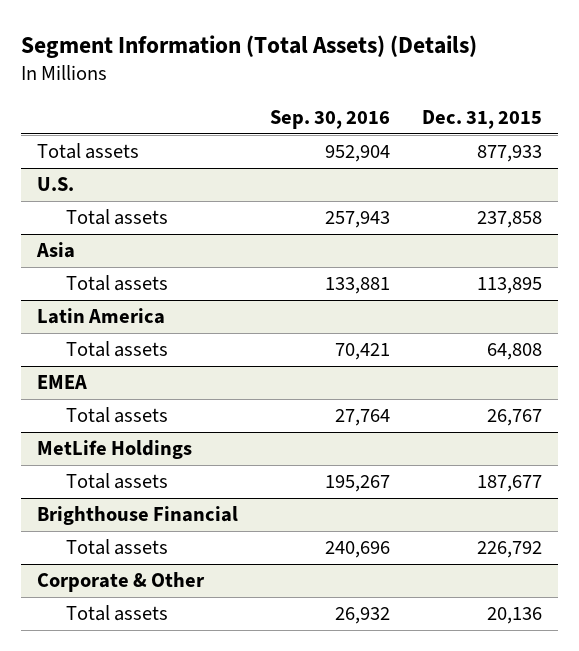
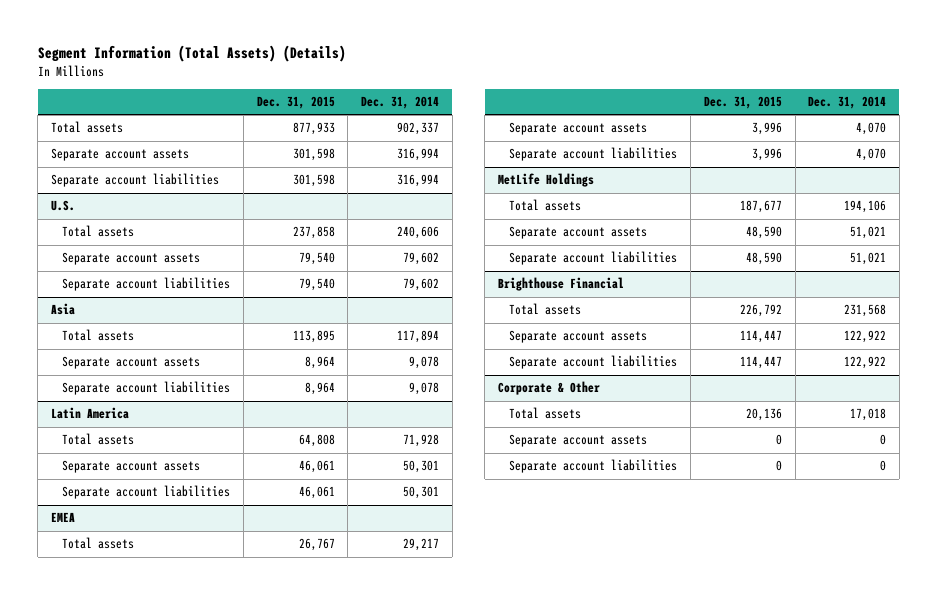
[270,109,391,129] Sep. 30, 2016 -> none
none -> [361,96,440,110] Dec. 31, 2014
none -> [51,148,190,162] Separate account assets
none -> [51,173,220,188] Separate account liabilities
none -> [62,252,201,266] Separate account assets
none -> [62,277,231,292] Separate account liabilities
none -> [62,356,201,370] Separate account assets
none -> [62,381,231,396] Separate account liabilities
none -> [62,460,201,474] Separate account assets
none -> [62,485,231,500] Separate account liabilities
none -> [509,122,648,136] Separate account assets
none -> [509,147,678,162] Separate account liabilities
none -> [509,226,648,240] Separate account assets
none -> [509,251,678,266] Separate account liabilities
none -> [509,330,648,344] Separate account assets
none -> [509,355,678,370] Separate account liabilities
none -> [509,434,648,448] Separate account assets
none -> [509,459,678,474] Separate account liabilities

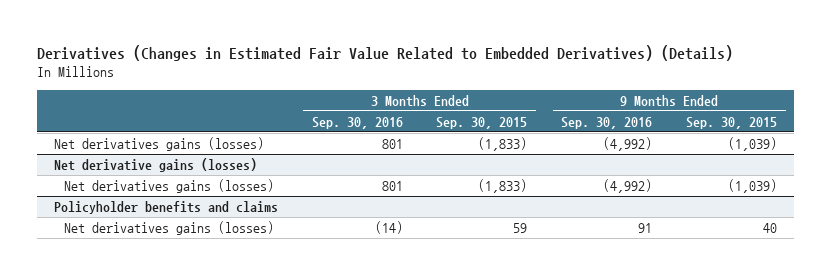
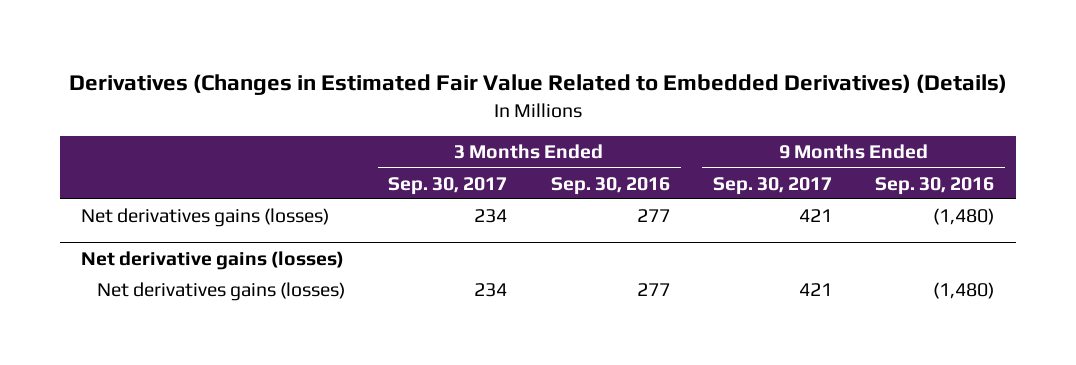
[436,116,528,129] Sep. 30, 2015 -> none
[686,116,778,129] Sep. 30, 2015 -> none
none -> [388,176,508,195] Sep. 30, 2017
none -> [713,176,833,195] Sep. 30, 2017
[381,138,403,149] 801 -> [636,209,670,223] 277
[603,136,653,151] (4,992) -> [933,208,995,226] (1,480)
[53,200,278,214] Policyholder benefits and claims -> none
[64,220,275,235] Net derivatives gains (losses) -> none
[381,180,403,191] 801 -> [636,283,670,297] 277
[603,178,653,193] (4,992) -> [933,282,995,300] (1,480)

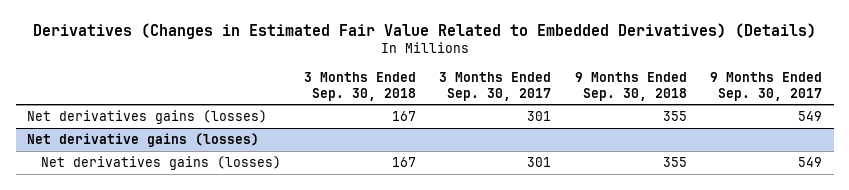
[550,176,670,195] Sep. 30, 2016 -> none
[875,176,995,195] Sep. 30, 2016 -> none
none -> [304,72,417,101] 3 Months Ended Sep. 30, 2018
none -> [574,72,687,101] 9 Months Ended Sep. 30, 2018
[474,209,508,224] 234 -> [527,111,552,122] 301
[799,209,833,223] 421 -> [797,111,822,122] 549
[474,283,508,298] 234 -> [527,157,552,168] 301
[799,283,833,297] 421 -> [797,157,822,168] 549

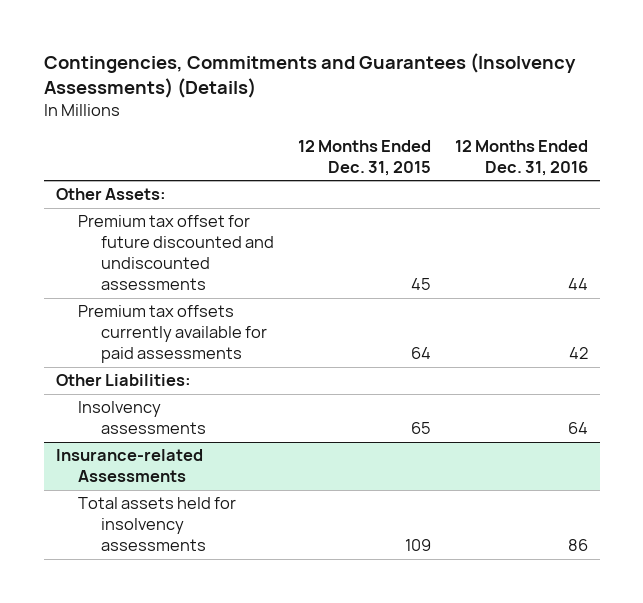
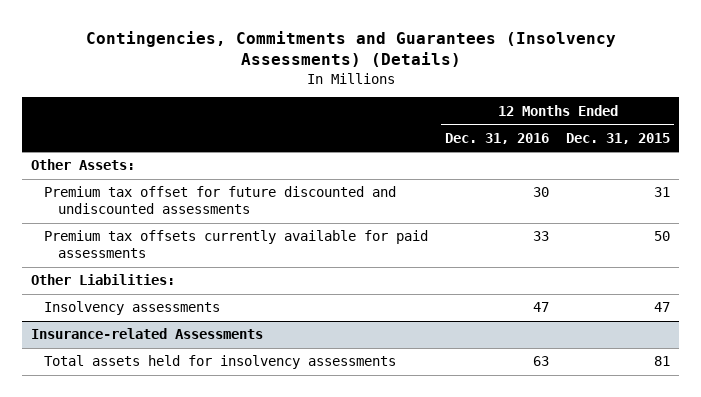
[410,278,431,291] 45 -> [654,187,671,198] 31
[567,278,588,291] 44 -> [533,187,550,198] 30
[410,347,431,360] 64 -> [654,231,671,242] 50
[568,347,588,360] 42 -> [533,231,550,242] 33
[410,422,431,435] 65 -> [654,302,671,313] 47
[567,422,588,435] 64 -> [533,302,550,313] 47
[404,539,431,552] 109 -> [654,356,671,367] 81
[567,539,588,552] 86 -> [533,356,550,367] 63

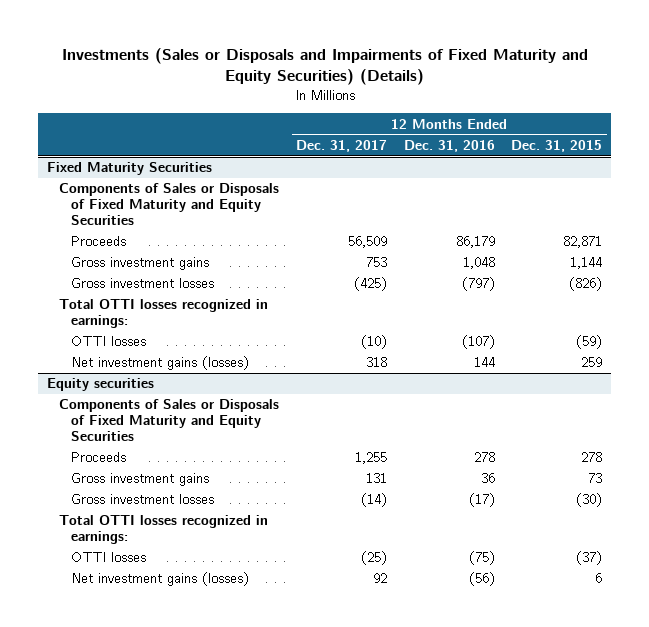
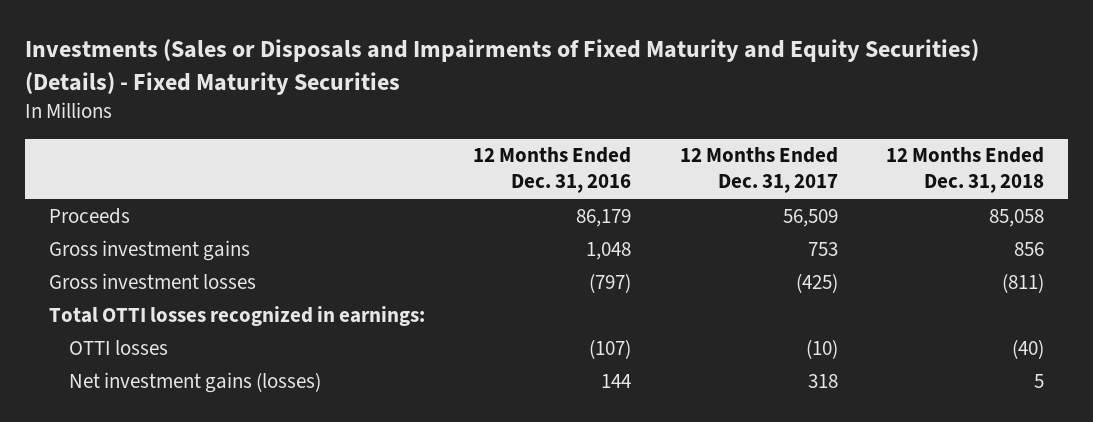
[61,47,588,86] Investments (Sales or Disposals and Impairments of Fixed Maturity and Equity Securities) (Details) -> [24,39,979,95] Investments (Sales or Disposals and Impairments of Fixed Maturity and Equity Securities) (Details) - Fixed Maturity Securities
[511,140,603,153] Dec. 31, 2015 -> none
none -> [885,147,1044,194] 12 Months Ended Dec. 31, 2018
[46,162,212,176] Fixed Maturity Securities -> none
[58,183,279,226] Components of Sales or Disposals of Fixed Maturity and Equity Securities -> none
[46,378,154,392] Equity securities -> none
[58,399,279,442] Components of Sales or Disposals of Fixed Maturity and Equity Securities -> none
[71,452,127,463] Proceeds -> none
[71,473,210,487] Gross investment gains -> none
[71,494,215,505] Gross investment losses -> none
[58,515,268,545] Total OTTI losses recognized in earnings: -> none
[71,552,147,563] OTTI losses -> none
[71,572,250,587] Net investment gains (losses) -> none

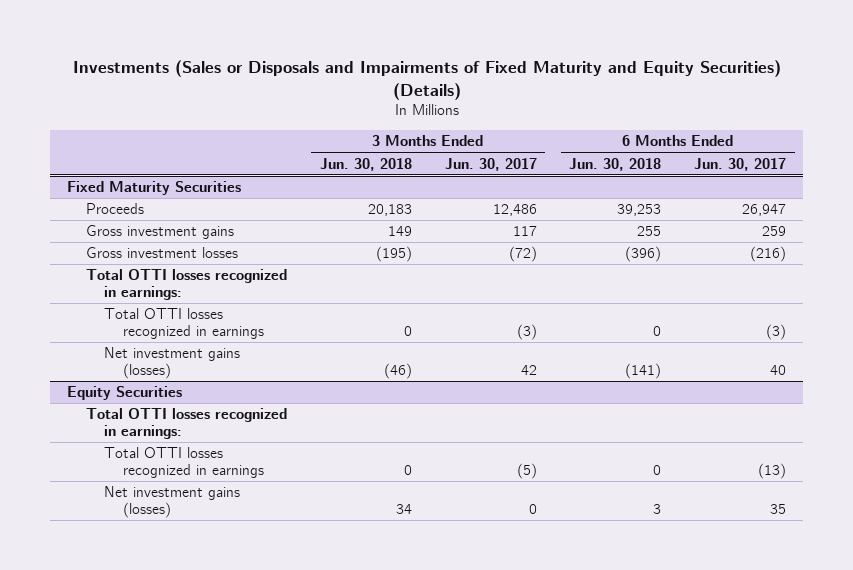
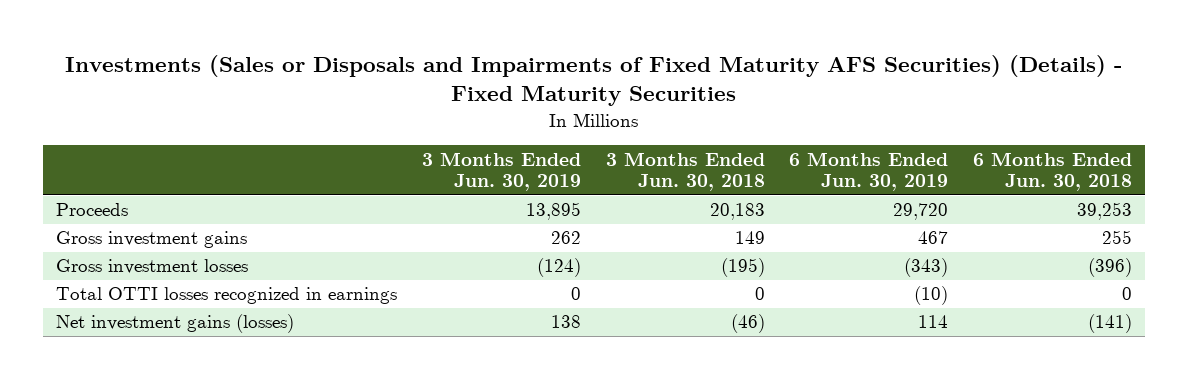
[72,60,781,100] Investments (Sales or Disposals and Impairments of Fixed Maturity and Equity Securities) (Details) -> [65,55,1123,107] Investments (Sales or Disposals and Impairments of Fixed Maturity AFS Securities) (Details) - Fixed Maturity Securities
[444,157,537,171] Jun. 30, 2017 -> none
[694,157,787,171] Jun. 30, 2017 -> none
none -> [421,151,581,192] 3 Months Ended Jun. 30, 2019
none -> [789,151,949,192] 6 Months Ended Jun. 30, 2019
[66,181,241,196] Fixed Maturity Securities -> none
[85,269,287,301] Total OTTI losses recognized in earnings: -> none
[66,386,182,401] Equity Securities -> none
[85,408,287,440] Total OTTI losses recognized in earnings: -> none
[104,447,265,479] Total OTTI losses recognized in earnings -> none
[104,486,241,519] Net investment gains (losses) -> none

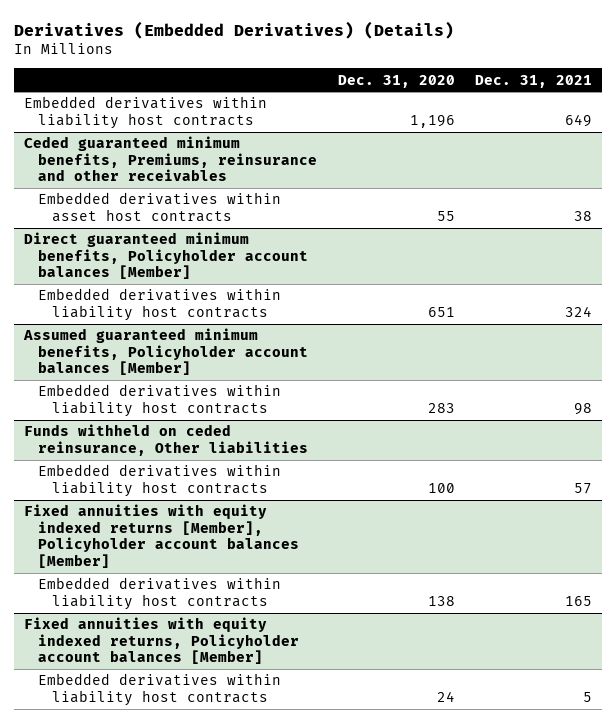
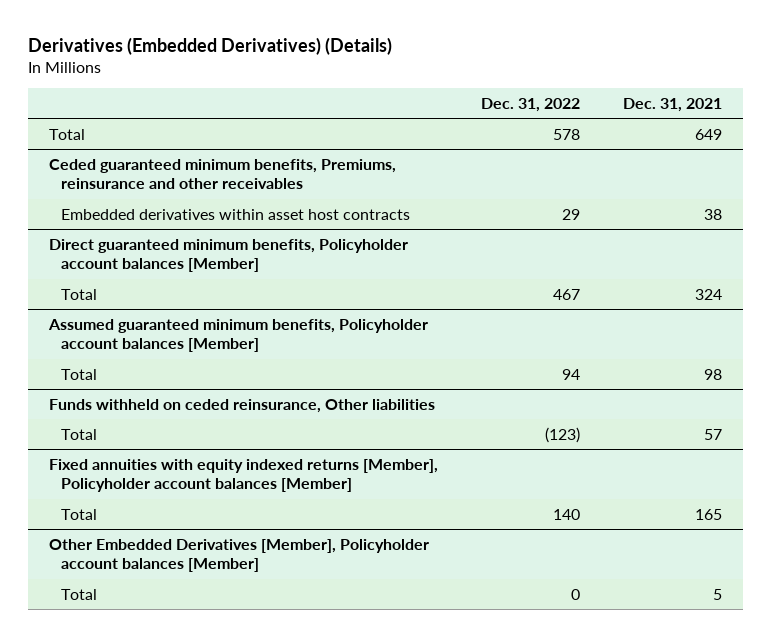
[337,74,455,88] Dec. 31, 2020 -> none
none -> [480,97,580,112] Dec. 31, 2022
[24,96,268,129] Embedded derivatives within liability host contracts -> [48,128,85,140] Total
[38,288,282,321] Embedded derivatives within liability host contracts -> [61,288,98,300] Total
[38,384,282,417] Embedded derivatives within liability host contracts -> [61,368,98,380] Total
[38,464,282,497] Embedded derivatives within liability host contracts -> [61,428,98,440] Total
[24,617,300,665] Fixed annuities with equity indexed returns, Policyholder account balances [Member] -> none
[38,577,282,610] Embedded derivatives within liability host contracts -> [61,508,98,520] Total
none -> [48,538,429,573] Other Embedded Derivatives [Member], Policyholder account balances [Member]
[38,673,282,706] Embedded derivatives within liability host contracts -> [61,588,98,600] Total

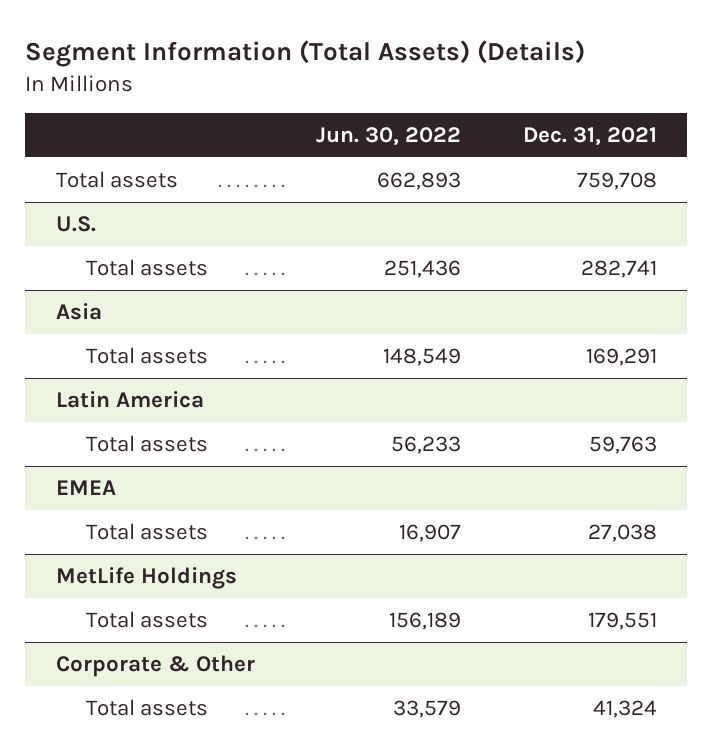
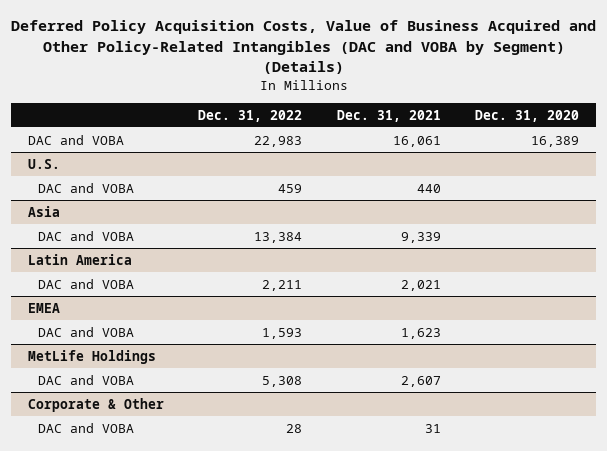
[24,40,585,68] Segment Information (Total Assets) (Details) -> [10,20,596,75] Deferred Policy Acquisition Costs, Value of Business Acquired and Other Policy-Related Intangibles (DAC and VOBA by Segment) (Details)
[316,127,462,147] Jun. 30, 2022 -> none
none -> [198,109,303,122] Dec. 31, 2022
none -> [475,109,580,122] Dec. 31, 2020
[55,170,178,188] Total assets -> none
none -> [27,134,124,145] DAC and VOBA
[86,258,209,276] Total assets -> none
none -> [38,182,135,193] DAC and VOBA
[86,346,209,364] Total assets -> none
none -> [38,230,135,241] DAC and VOBA
[86,434,209,452] Total assets -> none
none -> [38,278,135,289] DAC and VOBA
[86,522,209,540] Total assets -> none
none -> [38,326,135,337] DAC and VOBA
[86,610,209,628] Total assets -> none
none -> [38,374,135,385] DAC and VOBA
[86,698,209,716] Total assets -> none
none -> [38,422,135,433] DAC and VOBA

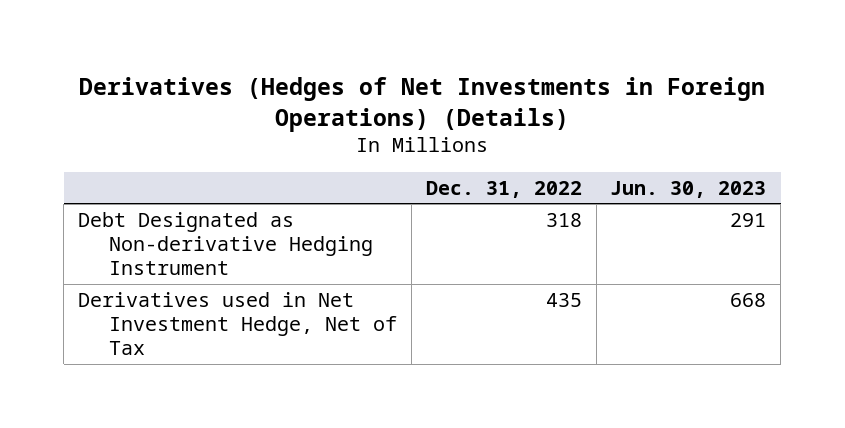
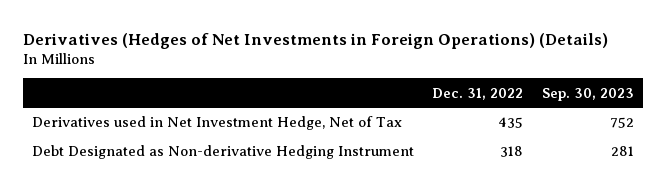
[610,181,767,199] Jun. 30, 2023 -> none
none -> [541,87,634,101] Sep. 30, 2023
[78,211,374,276] Debt Designated as Non-derivative Hedging Instrument -> [31,145,414,160] Debt Designated as Non-derivative Hedging Instrument

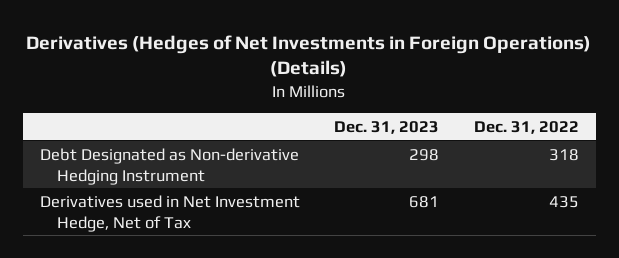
[541,87,634,101] Sep. 30, 2023 -> none
none -> [334,120,440,134] Dec. 31, 2023
[31,116,402,131] Derivatives used in Net Investment Hedge, Net of Tax -> [39,194,300,232] Derivatives used in Net Investment Hedge, Net of Tax

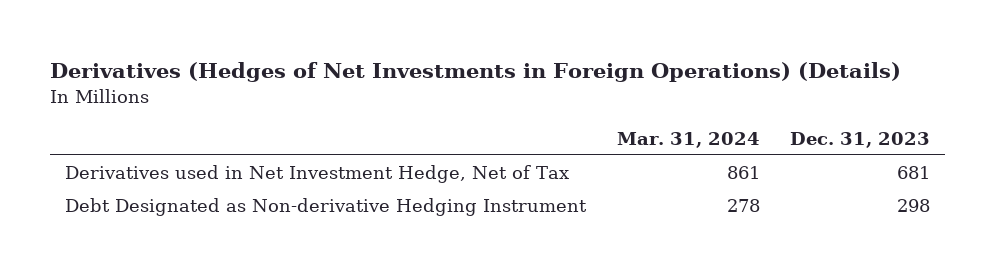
[473,120,579,134] Dec. 31, 2022 -> none
none -> [616,131,760,148] Mar. 31, 2024
[39,147,299,185] Debt Designated as Non-derivative Hedging Instrument -> [65,198,588,217] Debt Designated as Non-derivative Hedging Instrument

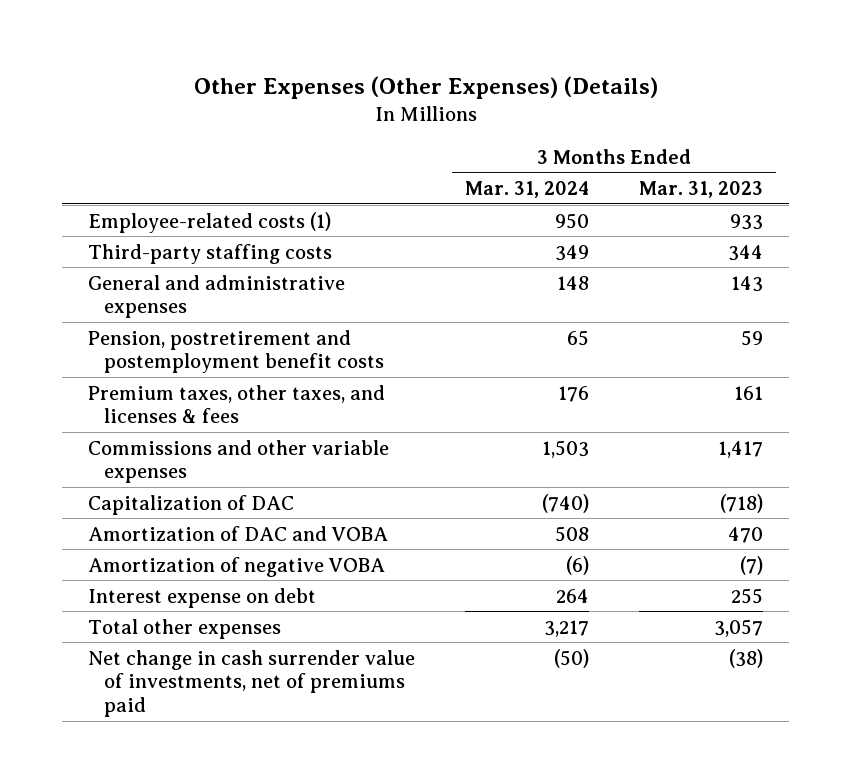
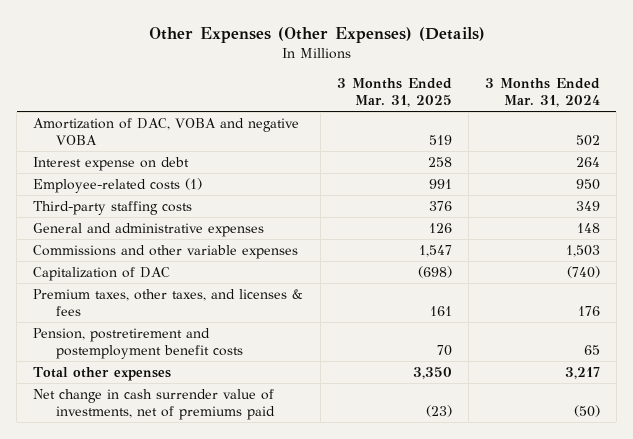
[639,181,764,199] Mar. 31, 2023 -> none
none -> [336,78,452,108] 3 Months Ended Mar. 31, 2025
none -> [33,117,300,145] Amortization of DAC, VOBA and negative VOBA
[87,587,316,608] Interest expense on debt -> [33,156,190,171] Interest expense on debt
[87,525,388,541] Amortization of DAC and VOBA -> none
[87,556,385,577] Amortization of negative VOBA -> none
[87,384,385,424] Premium taxes, other taxes, and licenses & fees -> [33,288,304,316] Premium taxes, other taxes, and licenses & fees
[87,329,384,374] Pension, postretirement and postemployment benefit costs -> [33,327,243,359] Pension, postretirement and postemployment benefit costs

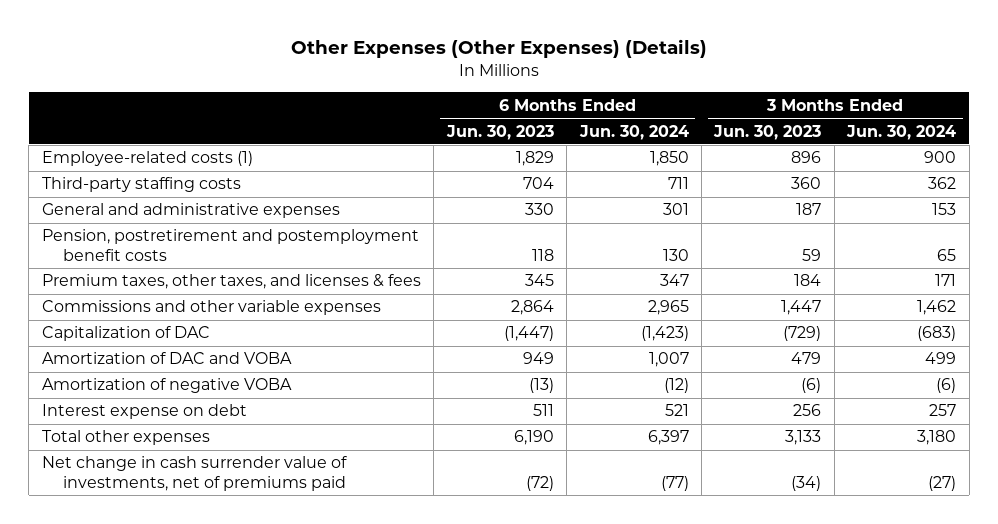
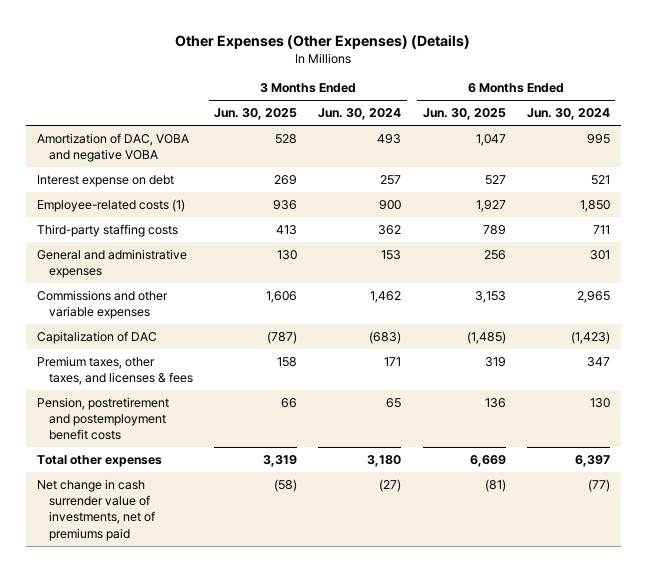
[445,124,554,140] Jun. 30, 2023 -> none
[713,124,822,140] Jun. 30, 2023 -> none
none -> [213,108,297,121] Jun. 30, 2025
none -> [422,108,506,121] Jun. 30, 2025
none -> [36,132,189,163] Amortization of DAC, VOBA and negative VOBA
[41,404,247,420] Interest expense on debt -> [36,174,174,187] Interest expense on debt
[41,352,292,365] Amortization of DAC and VOBA -> none
[41,378,292,394] Amortization of negative VOBA -> none
[41,274,421,290] Premium taxes, other taxes, and licenses & fees -> [36,355,193,386] Premium taxes, other taxes, and licenses & fees
[41,229,419,262] Pension, postretirement and postemployment benefit costs -> [36,396,169,441] Pension, postretirement and postemployment benefit costs

